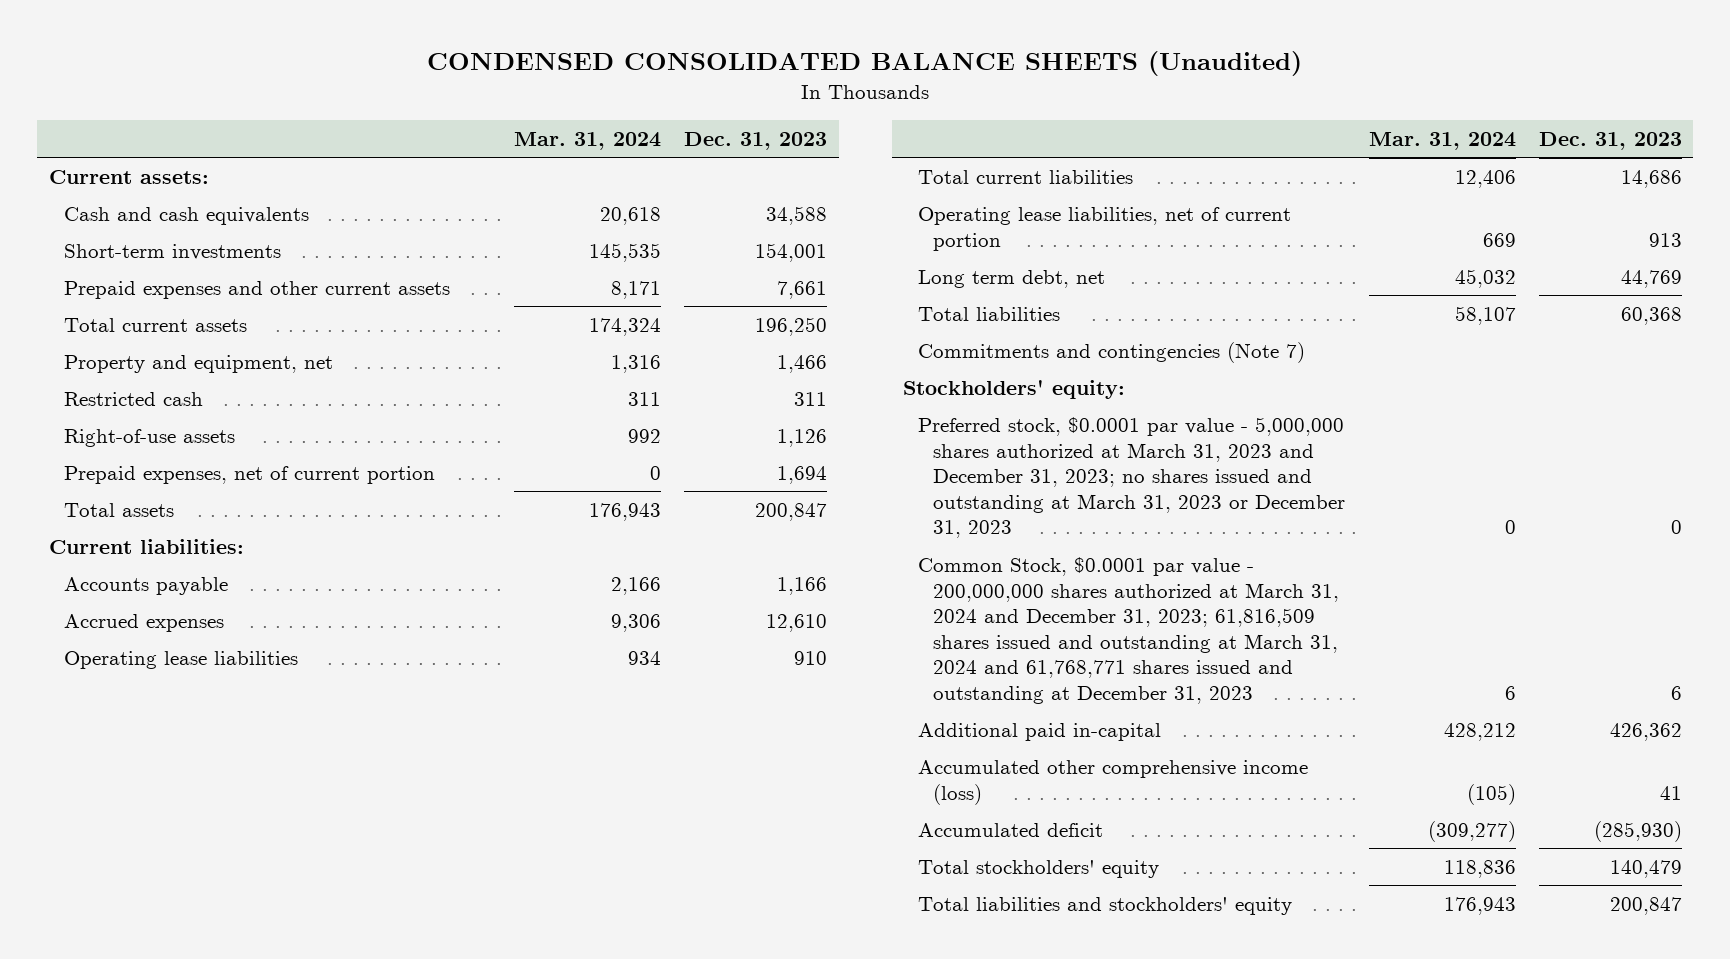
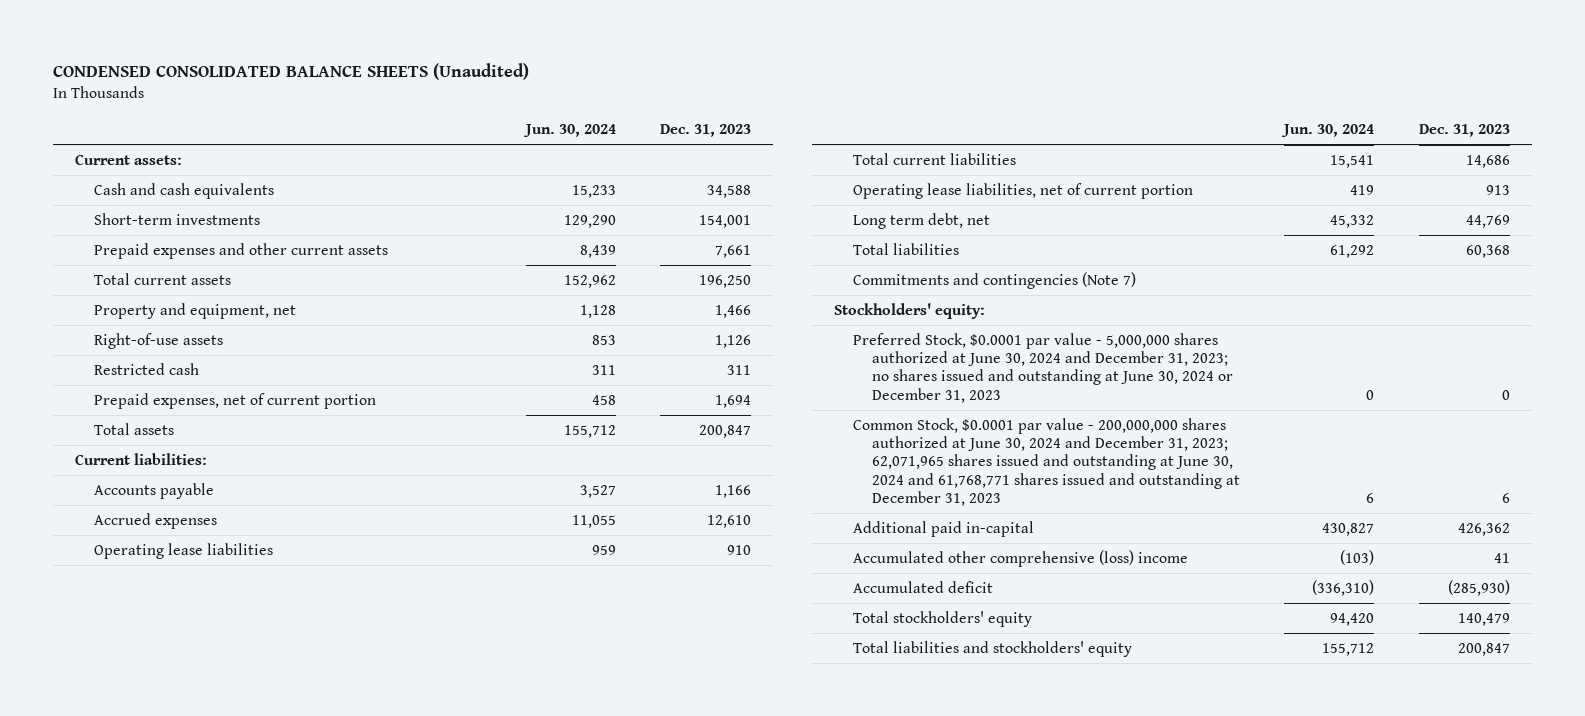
[513,132,661,151] Mar. 31, 2024 -> none
none -> [522,123,616,137] Jun. 30, 2024
[63,392,203,407] Restricted cash -> [94,362,200,375] Restricted cash
[918,417,1346,539] Preferred stock, $0.0001 par value - 5,000,000 shares authorized at March 31, 2023 and December 31, 2023; no shares issued and outstanding at March 31, 2023 or December 31, 2023 -> [853,332,1234,403] Preferred Stock, $0.0001 par value - 5,000,000 shares authorized at June 30, 2024 and December 31, 2023; no shares issued and outstanding at June 30, 2024 or December 31, 2023
[918,557,1340,704] Common Stock, $0.0001 par value - 200,000,000 shares authorized at March 31, 2024 and December 31, 2023; 61,816,509 shares issued and outstanding at March 31, 2024 and 61,768,771 shares issued and outstanding at December 31, 2023 -> [853,417,1241,507] Common Stock, $0.0001 par value - 200,000,000 shares authorized at June 30, 2024 and December 31, 2023; 62,071,965 shares issued and outstanding at June 30, 2024 and 61,768,771 shares issued and outstanding at December 31, 2023
[918,760,1309,805] Accumulated other comprehensive income (loss) -> [853,549,1189,567] Accumulated other comprehensive (loss) income

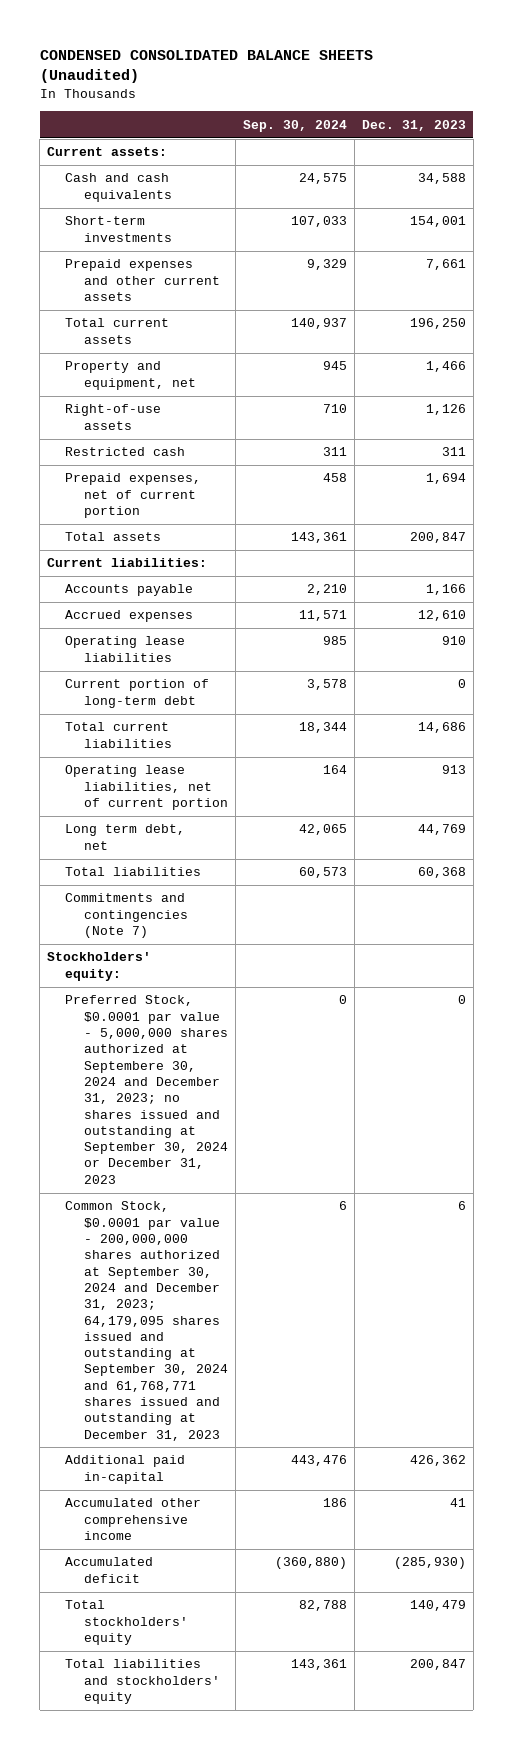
[522,123,616,137] Jun. 30, 2024 -> none
none -> [242,119,347,132] Sep. 30, 2024
none -> [65,679,210,708] Current portion of long-term debt
[853,332,1234,403] Preferred Stock, $0.0001 par value - 5,000,000 shares authorized at June 30, 2024 and December 31, 2023; no shares issued and outstanding at June 30, 2024 or December 31, 2023 -> [65,995,228,1184] Preferred Stock, $0.0001 par value - 5,000,000 shares authorized at Septembere 30, 2024 and December 31, 2023; no shares issued and outstanding at September 30, 2024 or December 31, 2023
[853,417,1241,507] Common Stock, $0.0001 par value - 200,000,000 shares authorized at June 30, 2024 and December 31, 2023; 62,071,965 shares issued and outstanding at June 30, 2024 and 61,768,771 shares issued and outstanding at December 31, 2023 -> [65,1201,228,1441] Common Stock, $0.0001 par value - 200,000,000 shares authorized at September 30, 2024 and December 31, 2023; 64,179,095 shares issued and outstanding at September 30, 2024 and 61,768,771 shares issued and outstanding at December 31, 2023
[853,549,1189,567] Accumulated other comprehensive (loss) income -> [65,1498,202,1541] Accumulated other comprehensive income

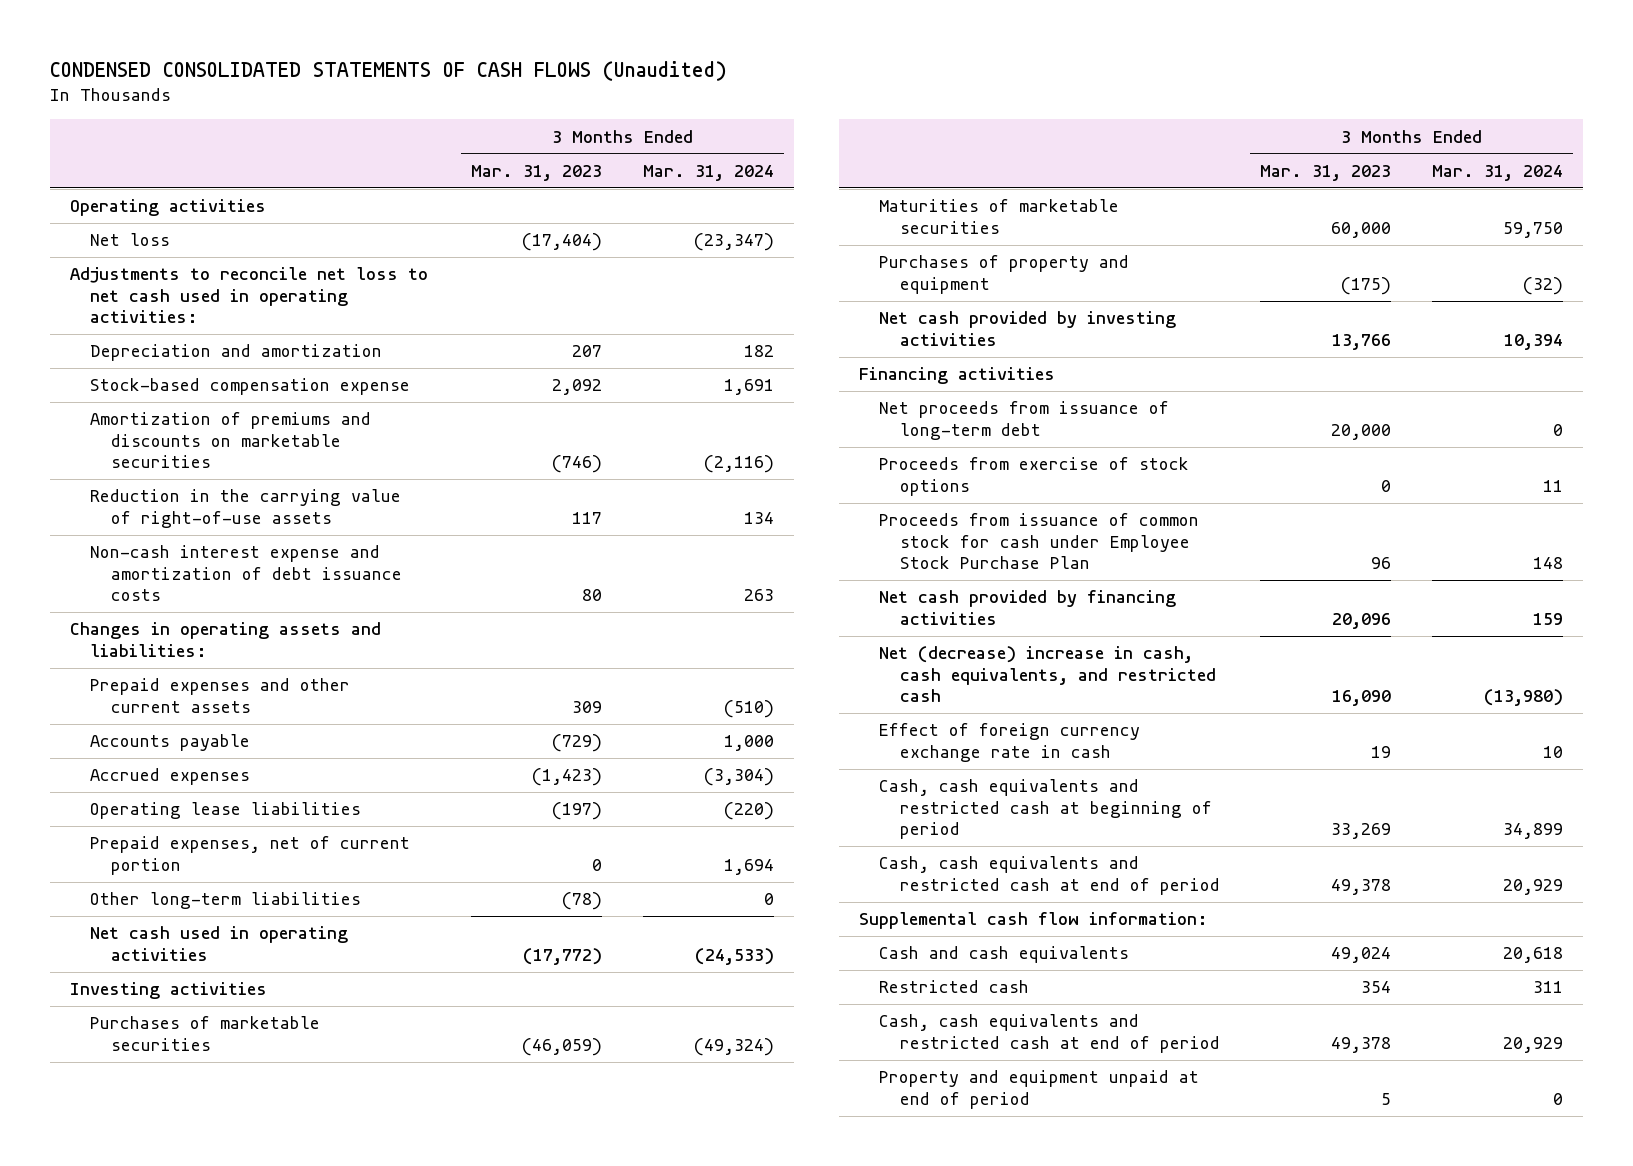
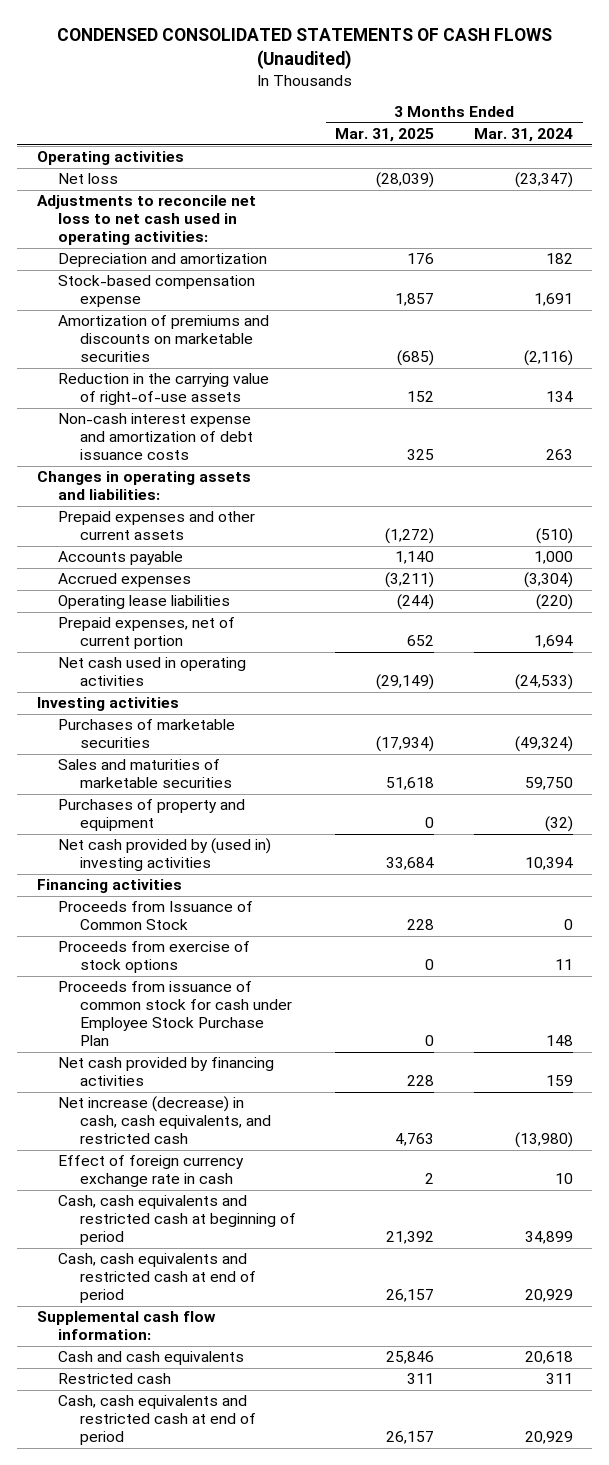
[471,164,603,181] Mar. 31, 2023 -> none
none -> [335,128,435,143] Mar. 31, 2025
[90,892,362,910] Other long-term liabilities -> none
[879,199,1120,234] Maturities of marketable securities -> [58,759,233,789] Sales and maturities of marketable securities
[879,311,1177,346] Net cash provided by investing activities -> [58,838,272,872] Net cash provided by (used in) investing activities
[879,401,1170,440] Net proceeds from issuance of long-term debt -> none
none -> [58,901,254,931] Proceeds from Issuance of Common Stock
[879,646,1216,703] Net (decrease) increase in cash, cash equivalents, and restricted cash -> [58,1096,272,1145] Net increase (decrease) in cash, cash equivalents, and restricted cash
[879,1070,1200,1109] Property and equipment unpaid at end of period -> none

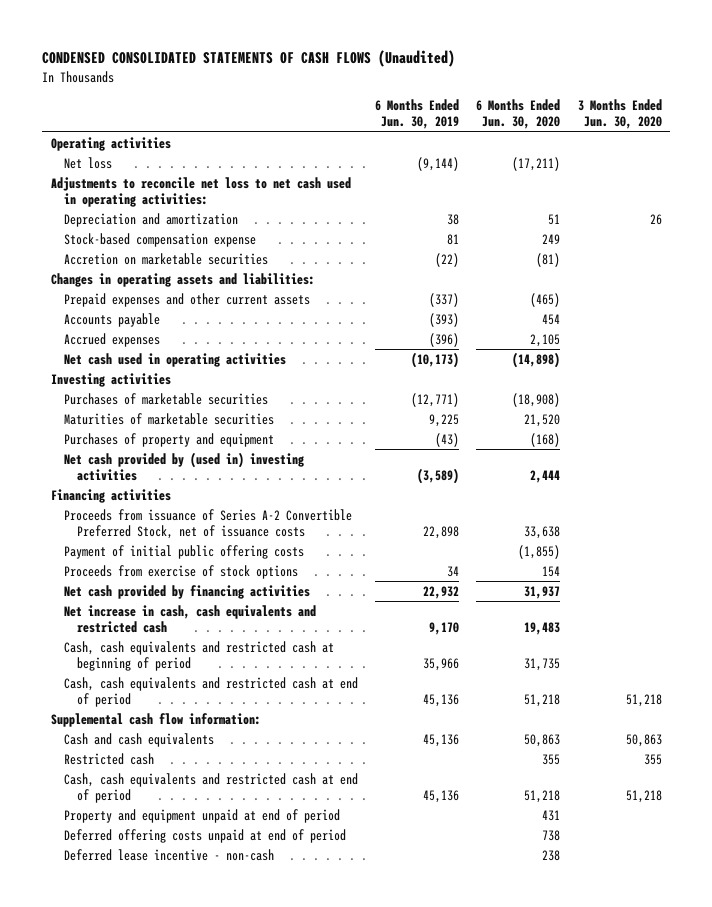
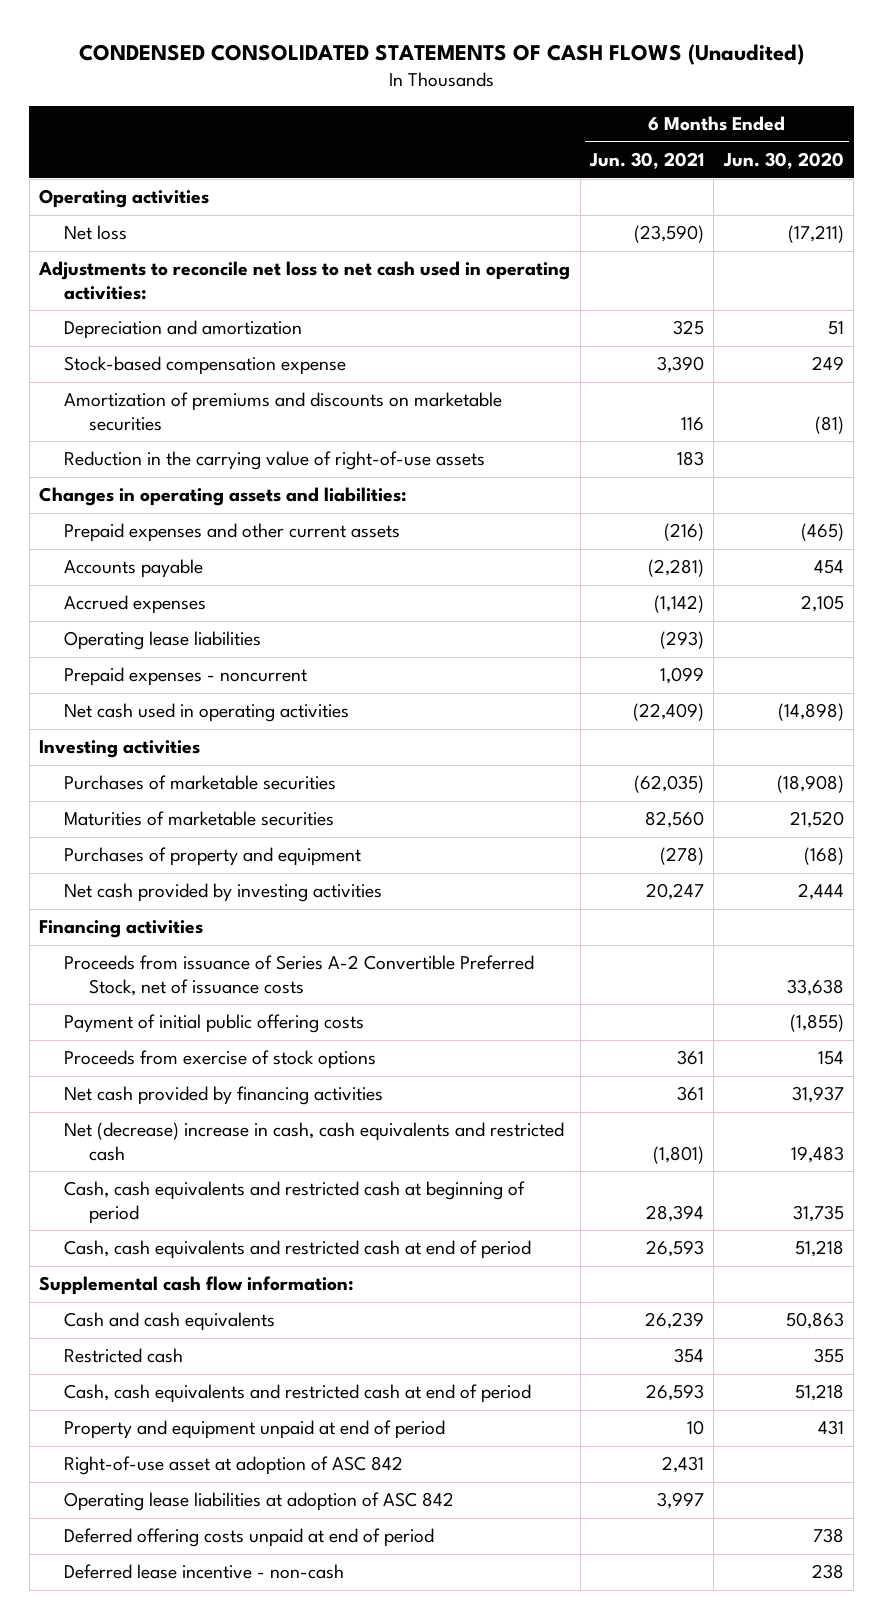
[375,99,460,130] 6 Months Ended Jun. 30, 2019 -> none
[577,99,662,130] 3 Months Ended Jun. 30, 2020 -> none
none -> [589,152,705,170] Jun. 30, 2021
[63,252,268,265] Accretion on marketable securities -> [64,392,503,431] Amortization of premiums and discounts on marketable securities
none -> [64,451,486,471] Reduction in the carrying value of right-of-use assets
none -> [64,631,262,651] Operating lease liabilities
none -> [64,667,308,687] Prepaid expenses - noncurrent
[63,451,304,481] Net cash provided by (used in) investing activities -> [64,883,383,903] Net cash provided by investing activities
[63,604,316,633] Net increase in cash, cash equivalents and restricted cash -> [64,1122,565,1161] Net (decrease) increase in cash, cash equivalents and restricted cash
none -> [64,1456,404,1476] Right-of-use asset at adoption of ASC 842
none -> [64,1492,455,1512] Operating lease liabilities at adoption of ASC 842

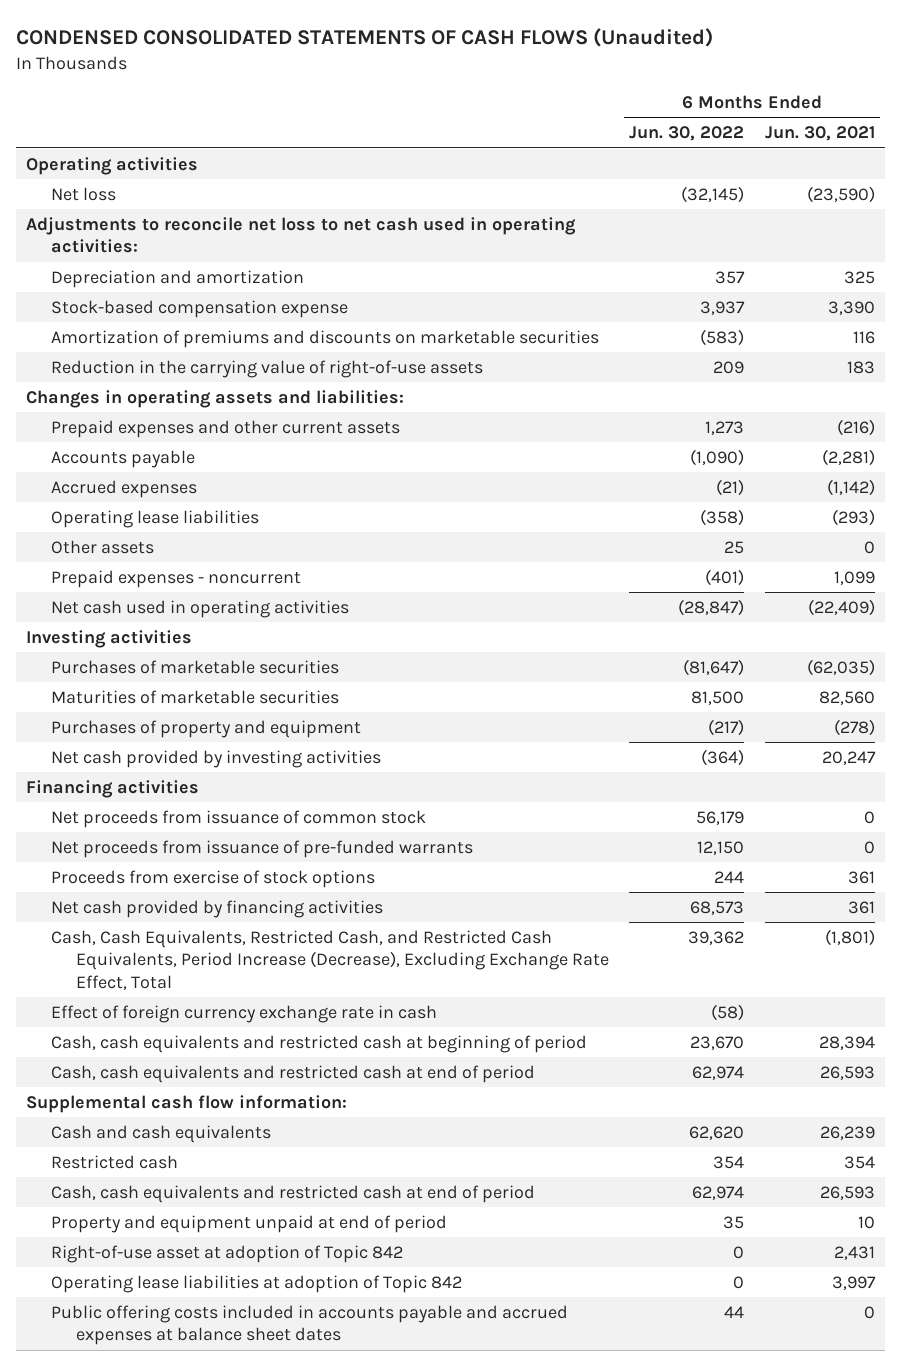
[722,152,844,170] Jun. 30, 2020 -> none
none -> [629,126,745,142] Jun. 30, 2022
none -> [51,539,155,554] Other assets
[64,955,535,996] Proceeds from issuance of Series A-2 Convertible Preferred Stock, net of issuance costs -> none
[64,1014,365,1034] Payment of initial public offering costs -> none
none -> [51,809,427,828] Net proceeds from issuance of common stock
none -> [51,839,474,858] Net proceeds from issuance of pre-funded warrants
[64,1122,565,1161] Net (decrease) increase in cash, cash equivalents and restricted cash -> [51,929,609,990] Cash, Cash Equivalents, Restricted Cash, and Restricted Cash Equivalents, Period Increase (Decrease), Excluding Exchange Rate Effect, Total
none -> [51,1004,438,1023] Effect of foreign currency exchange rate in cash
[64,1528,435,1548] Deferred offering costs unpaid at end of period -> none
[64,1564,345,1580] Deferred lease incentive - non-cash -> none
[64,1456,404,1476] Right-of-use asset at adoption of ASC 842 -> [51,1244,404,1263] Right-of-use asset at adoption of Topic 842
[64,1492,455,1512] Operating lease liabilities at adoption of ASC 842 -> [51,1274,463,1293] Operating lease liabilities at adoption of Topic 842
none -> [51,1304,569,1346] Public offering costs included in accounts payable and accrued expenses at balance sheet dates

